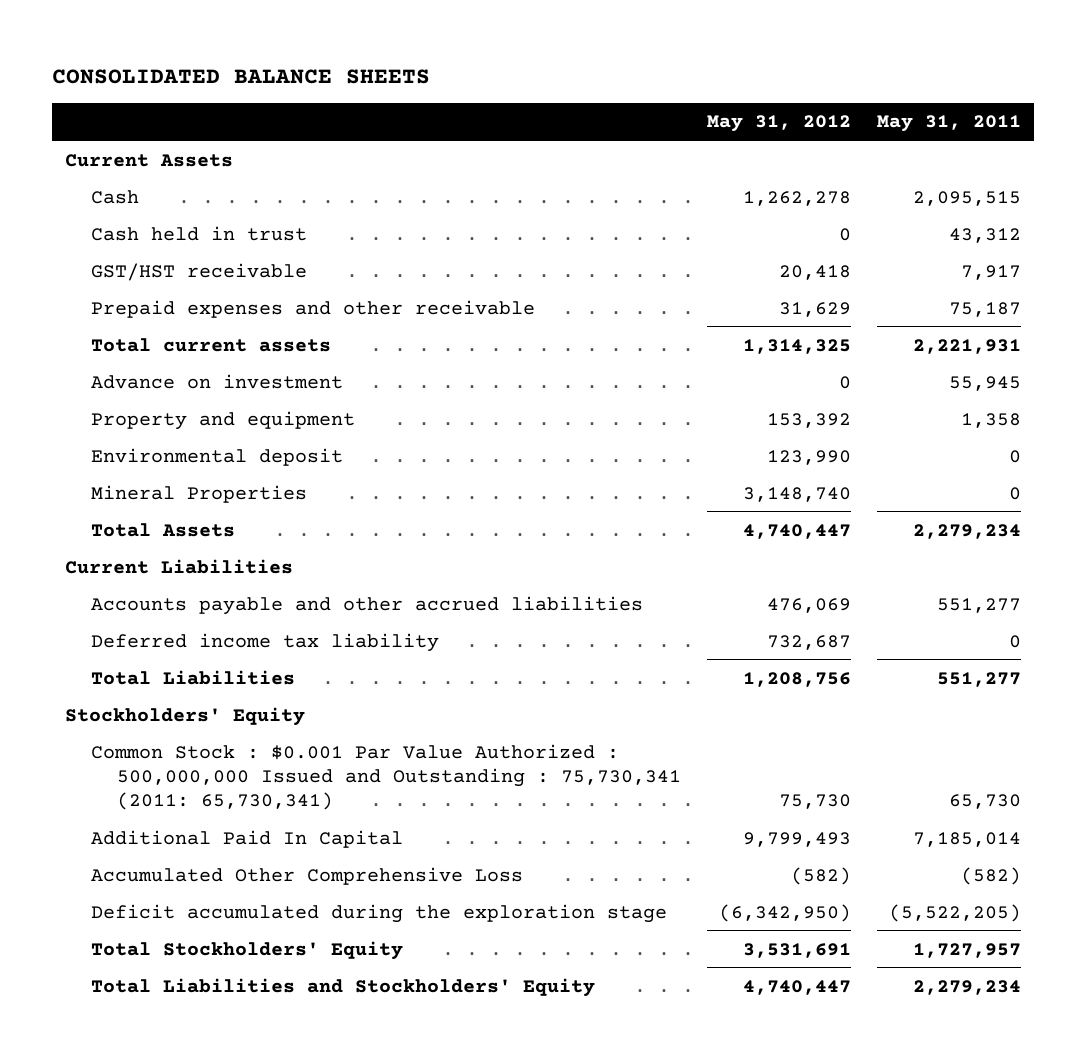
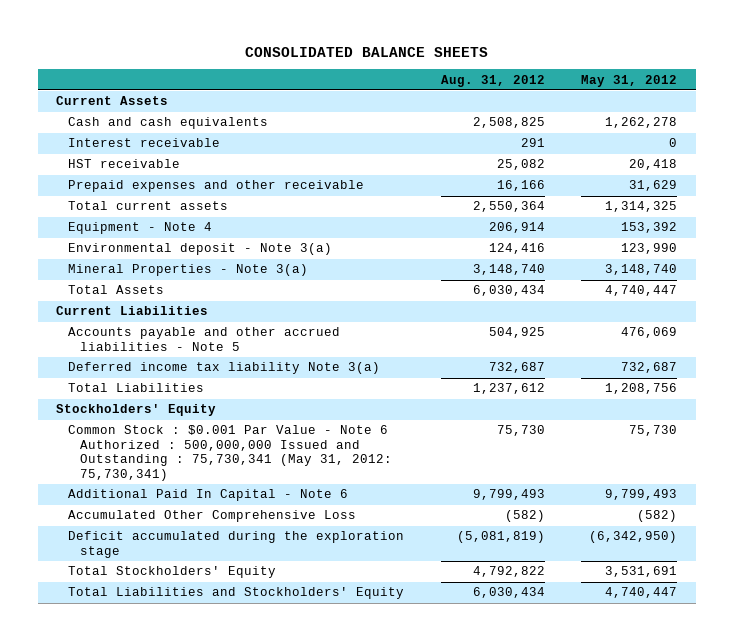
[876,115,1021,133] May 31, 2011 -> none
none -> [440,74,545,87] Aug. 31, 2012
[90,225,307,241] Cash held in trust -> none
[90,189,139,204] Cash -> [67,117,268,130] Cash and cash equivalents
none -> [67,138,220,148] Interest receivable
[90,262,307,281] GST/HST receivable -> [67,159,180,169] HST receivable
[90,373,343,389] Advance on investment -> none
[90,410,355,430] Property and equipment -> [67,222,212,235] Equipment - Note 4
[90,447,343,466] Environmental deposit -> [67,243,332,256] Environmental deposit - Note 3(a)
[90,484,307,503] Mineral Properties -> [67,264,308,277] Mineral Properties - Note 3(a)
[90,595,643,615] Accounts payable and other accrued liabilities -> [67,327,340,351] Accounts payable and other accrued liabilities - Note 5
[90,632,439,652] Deferred income tax liability -> [67,362,380,375] Deferred income tax liability Note 3(a)
[90,743,681,811] Common Stock : $0.001 Par Value Authorized : 500,000,000 Issued and Outstanding : 75,730,341 (2011: 65,730,341) -> [67,425,393,481] Common Stock : $0.001 Par Value - Note 6 Authorized : 500,000,000 Issued and Outstanding : 75,730,341 (May 31, 2012: 75,730,341)
[90,829,403,848] Additional Paid In Capital -> [67,489,348,502] Additional Paid In Capital - Note 6

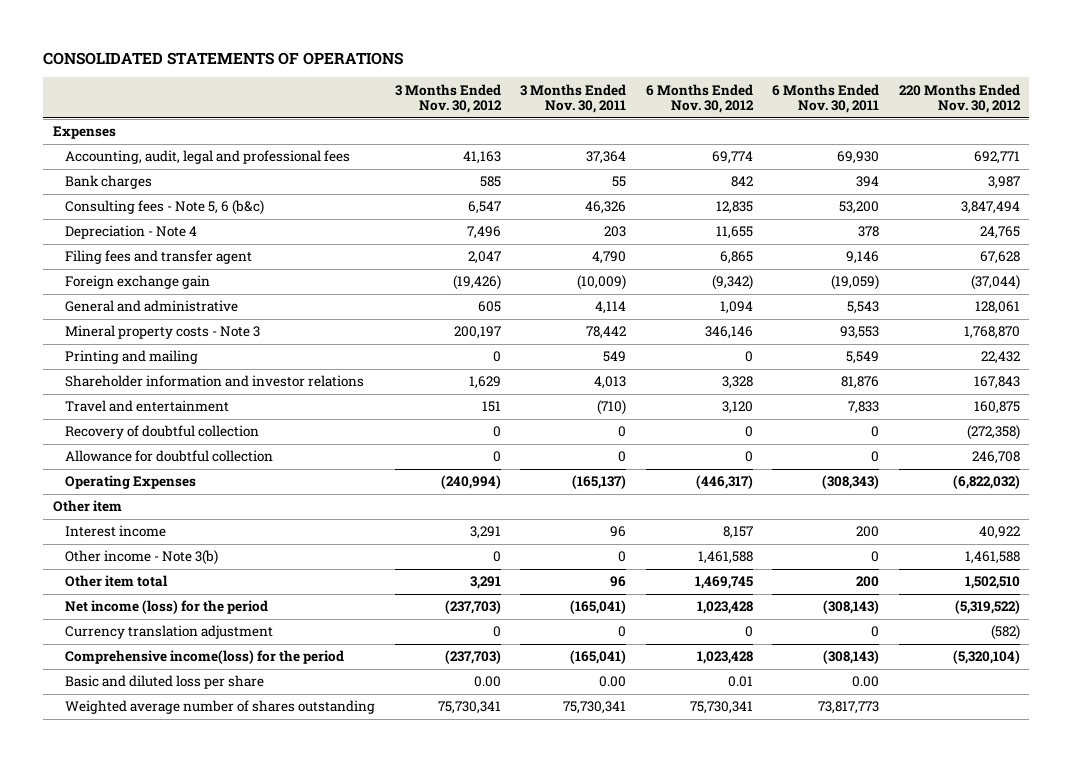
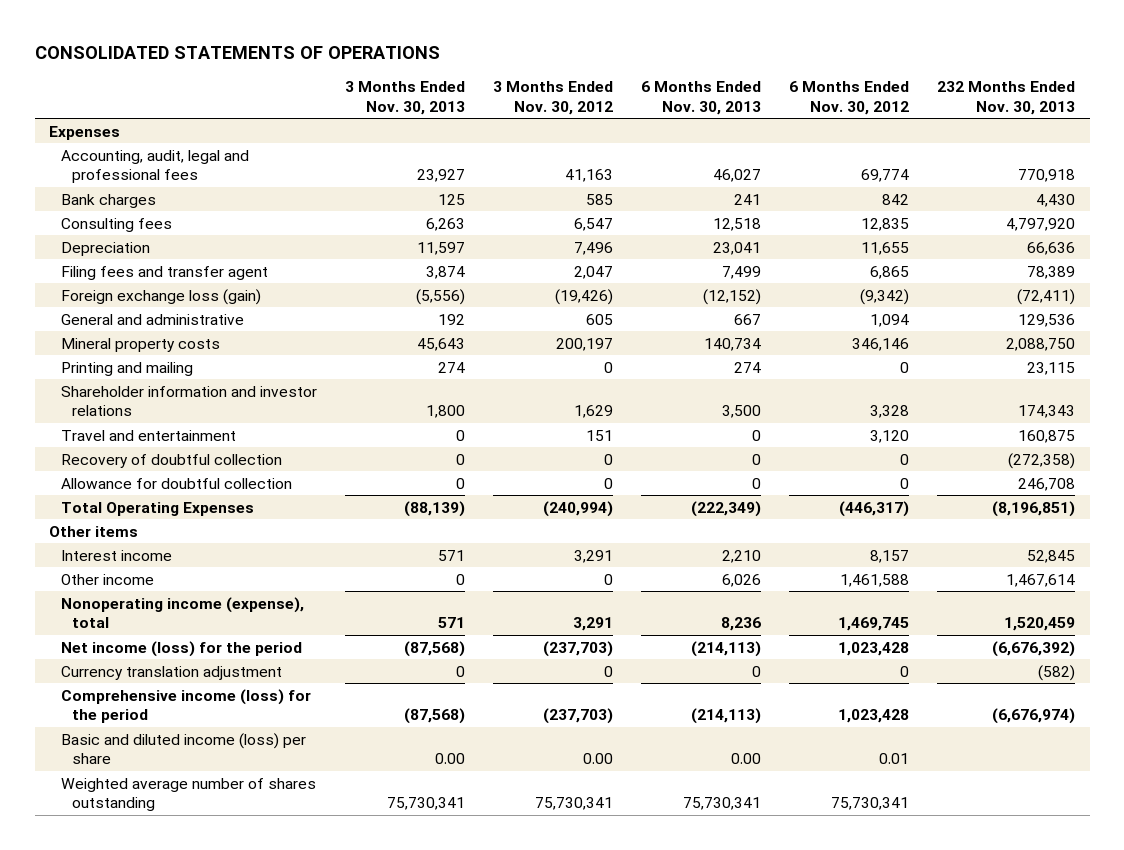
[520,83,627,114] 3 Months Ended Nov. 30, 2011 -> none
[772,83,880,114] 6 Months Ended Nov. 30, 2011 -> none
[898,83,1021,114] 220 Months Ended Nov. 30, 2012 -> none
none -> [344,81,465,115] 3 Months Ended Nov. 30, 2013
none -> [641,81,762,115] 6 Months Ended Nov. 30, 2013
none -> [937,81,1076,115] 232 Months Ended Nov. 30, 2013
[65,200,265,216] Consulting fees - Note 5, 6 (b&c) -> [60,217,172,232] Consulting fees
[65,225,198,240] Depreciation - Note 4 -> [60,241,150,256] Depreciation
[65,275,211,290] Foreign exchange gain -> [60,288,261,305] Foreign exchange loss (gain)
[65,325,261,340] Mineral property costs - Note 3 -> [60,337,220,352] Mineral property costs
[65,475,197,490] Operating Expenses -> [60,501,254,516] Total Operating Expenses
[53,500,123,513] Other item -> [48,525,138,537] Other items
[65,550,219,566] Other income - Note 3(b) -> [60,573,154,585] Other income
[65,575,169,588] Other item total -> [60,596,304,629] Nonoperating income (expense), total
[65,650,345,665] Comprehensive income(loss) for the period -> [60,688,311,724] Comprehensive income (loss) for the period
[65,675,265,690] Basic and diluted loss per share -> [60,732,306,765] Basic and diluted income (loss) per share

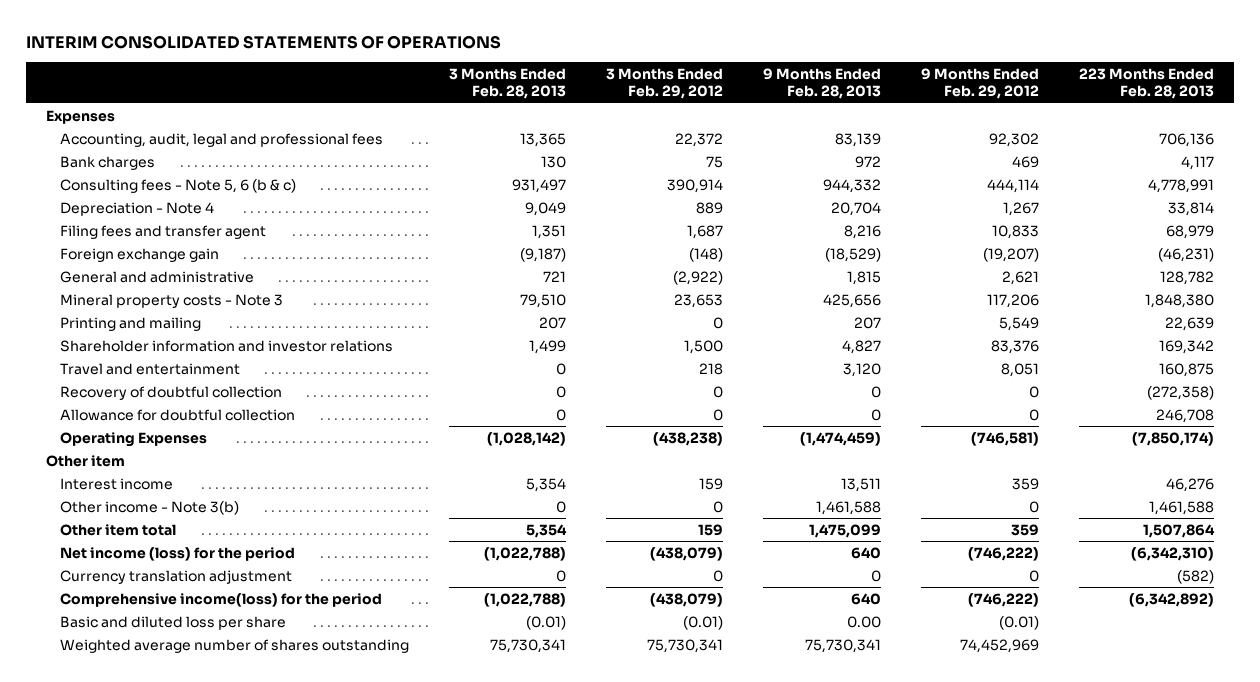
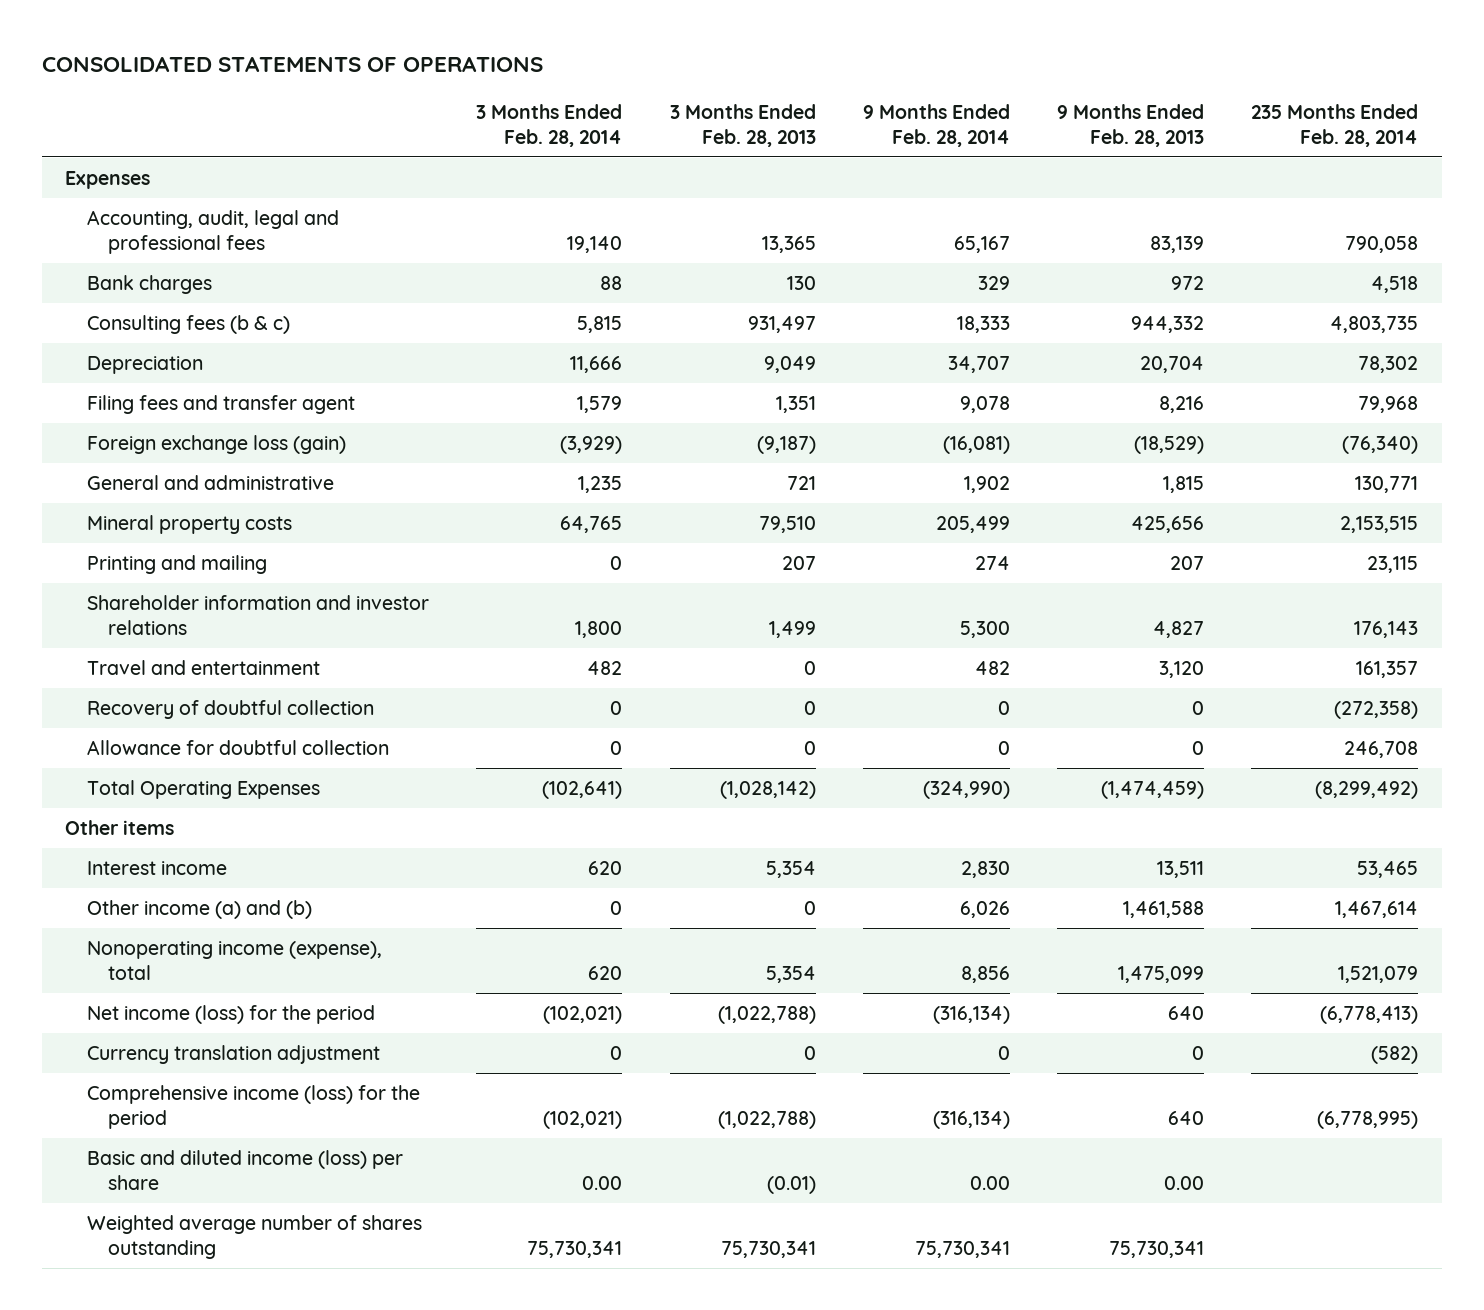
[25,34,501,49] INTERIM CONSOLIDATED STATEMENTS OF OPERATIONS -> [41,56,543,73] CONSOLIDATED STATEMENTS OF OPERATIONS
[605,67,723,100] 3 Months Ended Feb. 29, 2012 -> none
[921,67,1040,100] 9 Months Ended Feb. 29, 2012 -> none
[1079,67,1215,100] 223 Months Ended Feb. 28, 2013 -> none
none -> [476,103,623,147] 3 Months Ended Feb. 28, 2014
none -> [862,103,1010,147] 9 Months Ended Feb. 28, 2014
none -> [1251,103,1419,147] 235 Months Ended Feb. 28, 2014
[59,178,296,193] Consulting fees - Note 5, 6 (b & c) -> [86,314,290,334] Consulting fees (b & c)
[59,201,214,216] Depreciation - Note 4 -> [86,355,203,374] Depreciation
[59,247,219,262] Foreign exchange gain -> [86,434,346,454] Foreign exchange loss (gain)
[59,293,283,308] Mineral property costs - Note 3 -> [86,514,292,534] Mineral property costs
[59,431,207,447] Operating Expenses -> [86,779,320,799] Total Operating Expenses
[46,454,126,467] Other item -> [65,819,175,835] Other items
[59,500,239,515] Other income - Note 3(b) -> [86,899,312,919] Other income (a) and (b)
[59,523,176,536] Other item total -> [86,940,382,980] Nonoperating income (expense), total
[59,592,382,607] Comprehensive income(loss) for the period -> [86,1084,420,1129] Comprehensive income (loss) for the period
[59,615,286,630] Basic and diluted loss per share -> [86,1149,403,1190] Basic and diluted income (loss) per share

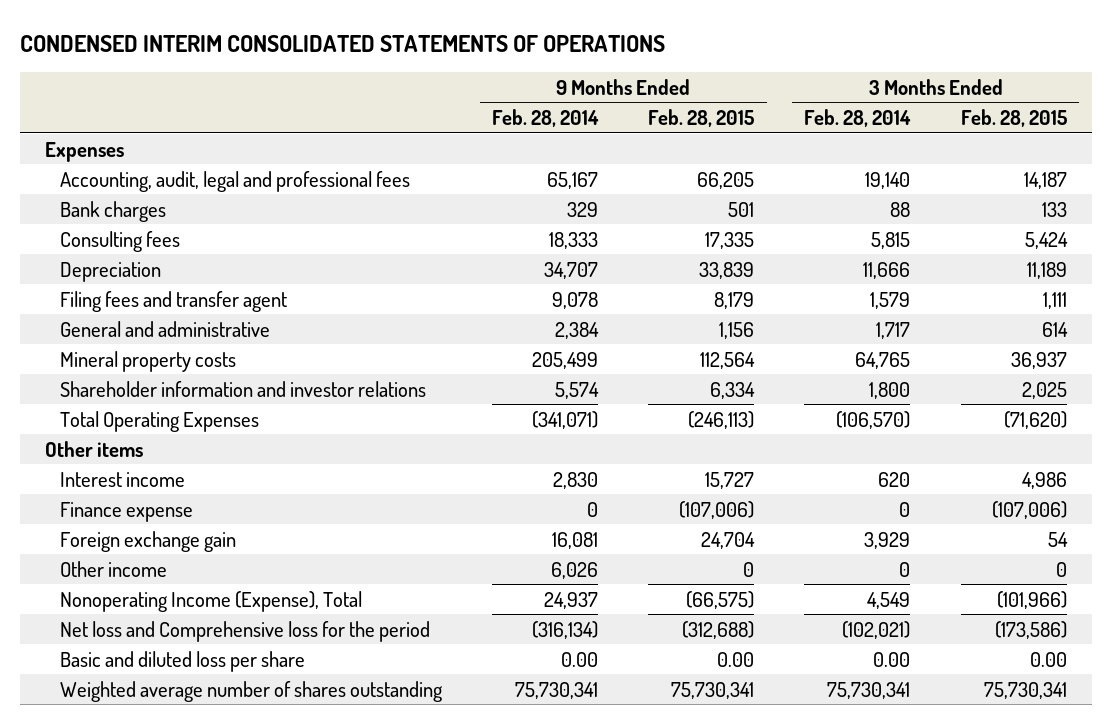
[41,56,543,73] CONSOLIDATED STATEMENTS OF OPERATIONS -> [19,34,665,52] CONDENSED INTERIM CONSOLIDATED STATEMENTS OF OPERATIONS
[669,103,816,147] 3 Months Ended Feb. 28, 2013 -> none
[1057,103,1205,147] 9 Months Ended Feb. 28, 2013 -> none
[1251,103,1419,147] 235 Months Ended Feb. 28, 2014 -> none
none -> [648,109,755,128] Feb. 28, 2015
none -> [960,109,1067,128] Feb. 28, 2015
[86,314,290,334] Consulting fees (b & c) -> [59,230,180,252] Consulting fees
[86,434,346,454] Foreign exchange loss (gain) -> none
[578,475,623,493] 1,235 -> [876,321,911,339] 1,717
[963,475,1010,493] 1,902 -> [555,321,600,339] 2,384
[86,554,267,574] Printing and mailing -> none
[86,659,320,675] Travel and entertainment -> none
[86,699,374,719] Recovery of doubtful collection -> none
[86,739,389,755] Allowance for doubtful collection -> none
[959,620,1010,638] 5,300 -> [555,381,600,399] 5,574
[542,780,623,799] (102,641) -> [836,410,911,429] (106,570)
[922,780,1010,799] (324,990) -> [532,410,599,429] (341,071)
[86,1044,380,1064] Currency translation adjustment -> none
[86,1084,420,1129] Comprehensive income (loss) for the period -> none
none -> [59,501,193,522] Finance expense
none -> [59,530,236,552] Foreign exchange gain
[86,899,312,919] Other income (a) and (b) -> [59,560,167,577] Other income
[86,940,382,980] Nonoperating income (expense), total -> [59,590,362,612] Nonoperating Income (Expense), Total
[588,965,623,980] 620 -> [867,591,911,609] 4,549
[960,965,1010,983] 8,856 -> [544,591,599,609] 24,937
[86,1004,375,1024] Net income (loss) for the period -> [59,620,430,642] Net loss and Comprehensive loss for the period
[86,1149,403,1190] Basic and diluted income (loss) per share -> [59,650,305,672] Basic and diluted loss per share

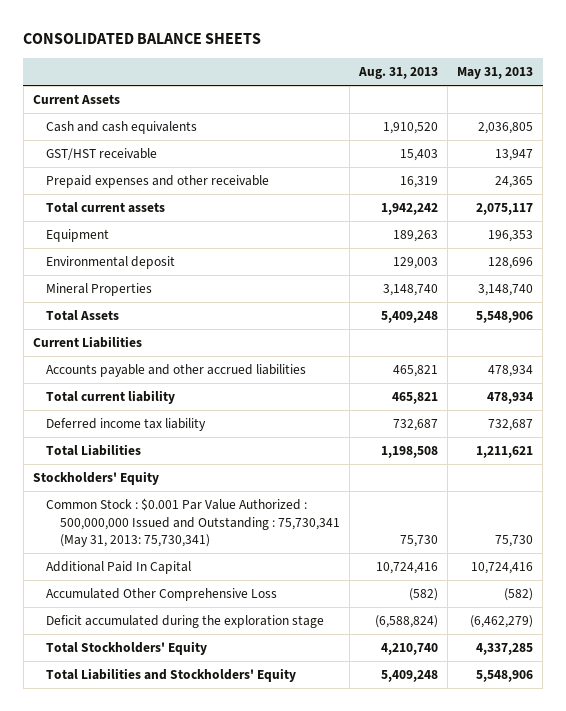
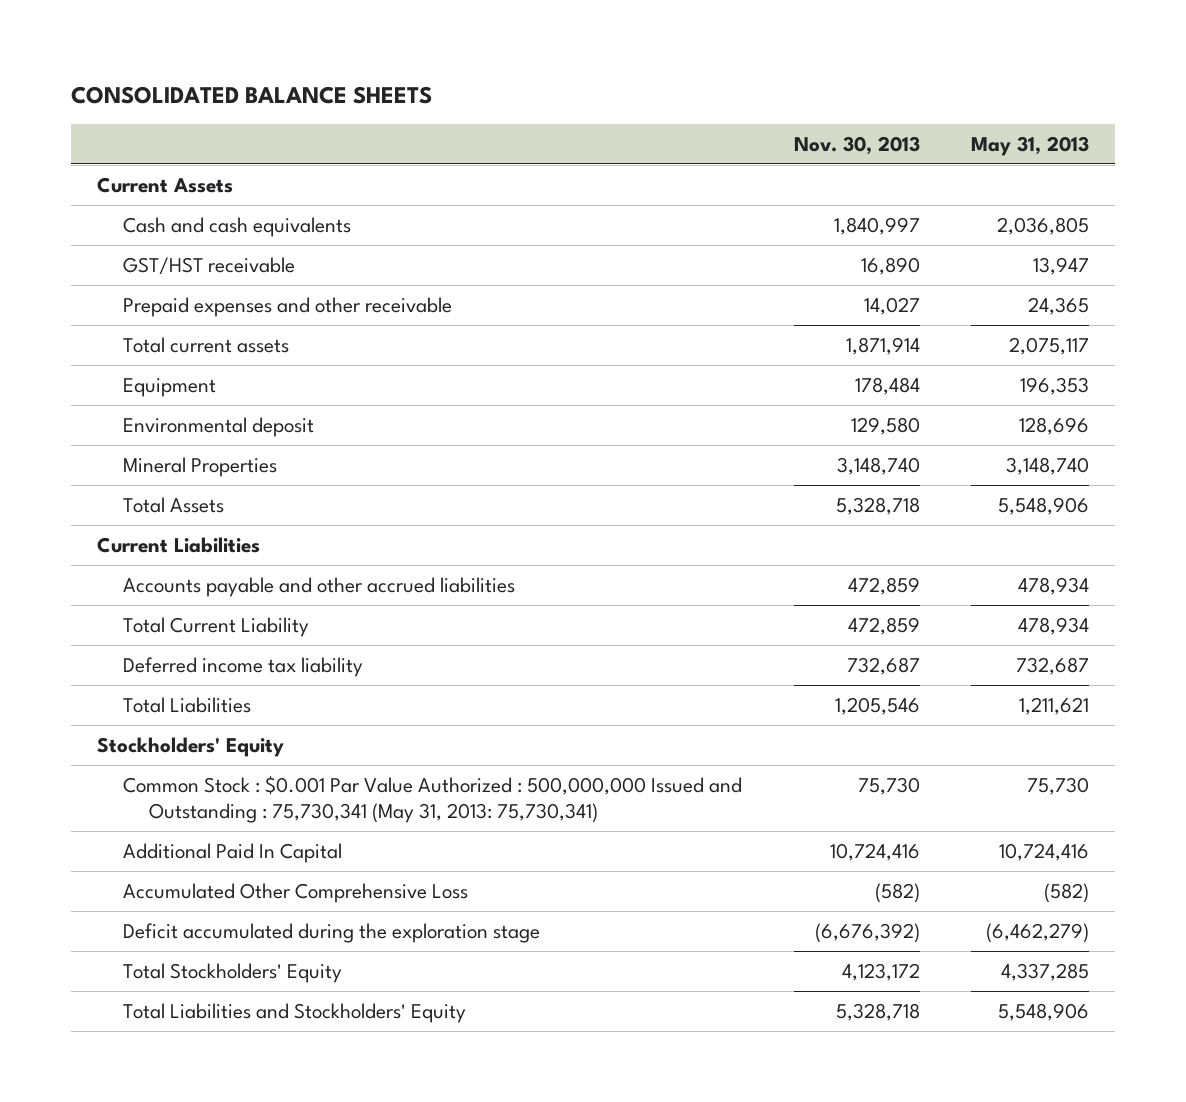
[357,67,438,80] Aug. 31, 2013 -> none
none -> [793,135,920,155] Nov. 30, 2013
[46,390,176,405] Total current liability -> [122,616,309,637] Total Current Liability

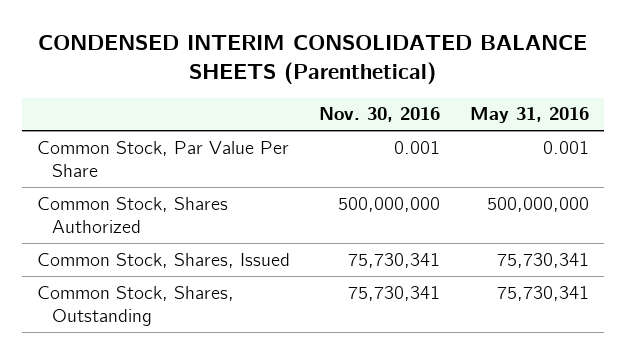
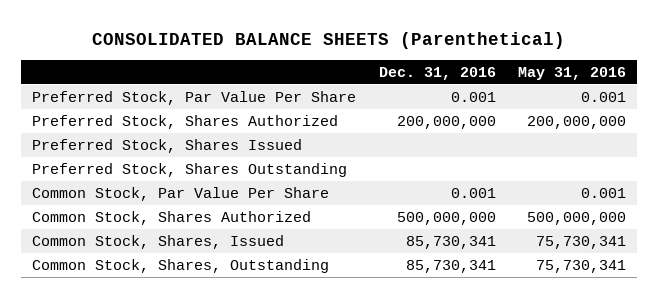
[37,35,587,85] CONDENSED INTERIM CONSOLIDATED BALANCE SHEETS (Parenthetical) -> [92,31,566,49] CONSOLIDATED BALANCE SHEETS (Parenthetical)
[319,107,441,123] Nov. 30, 2016 -> none
none -> [378,66,496,80] Dec. 31, 2016
none -> [32,91,357,106] Preferred Stock, Par Value Per Share
none -> [32,115,339,130] Preferred Stock, Shares Authorized
none -> [32,139,303,154] Preferred Stock, Shares Issued
none -> [32,163,348,178] Preferred Stock, Shares Outstanding

